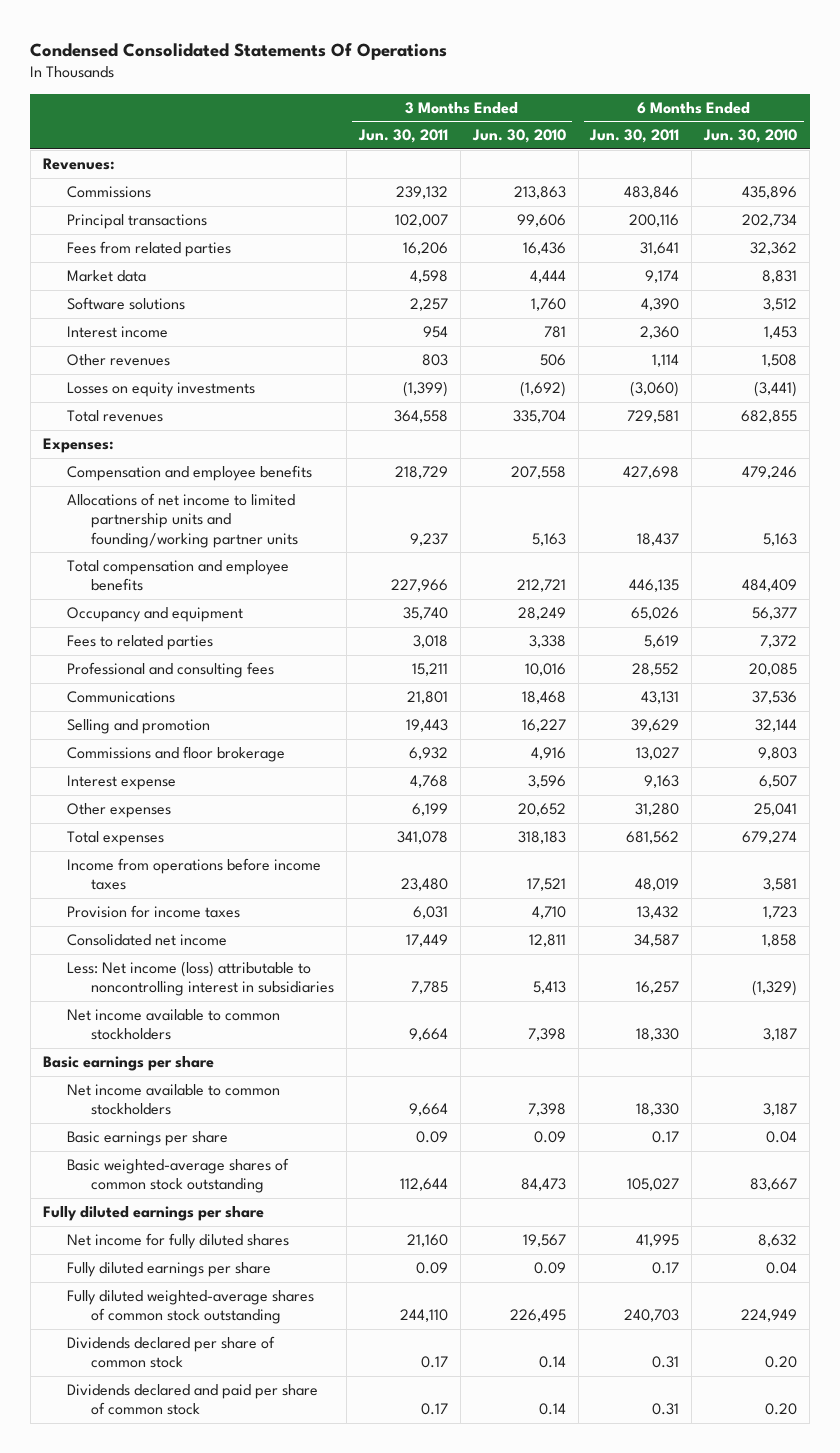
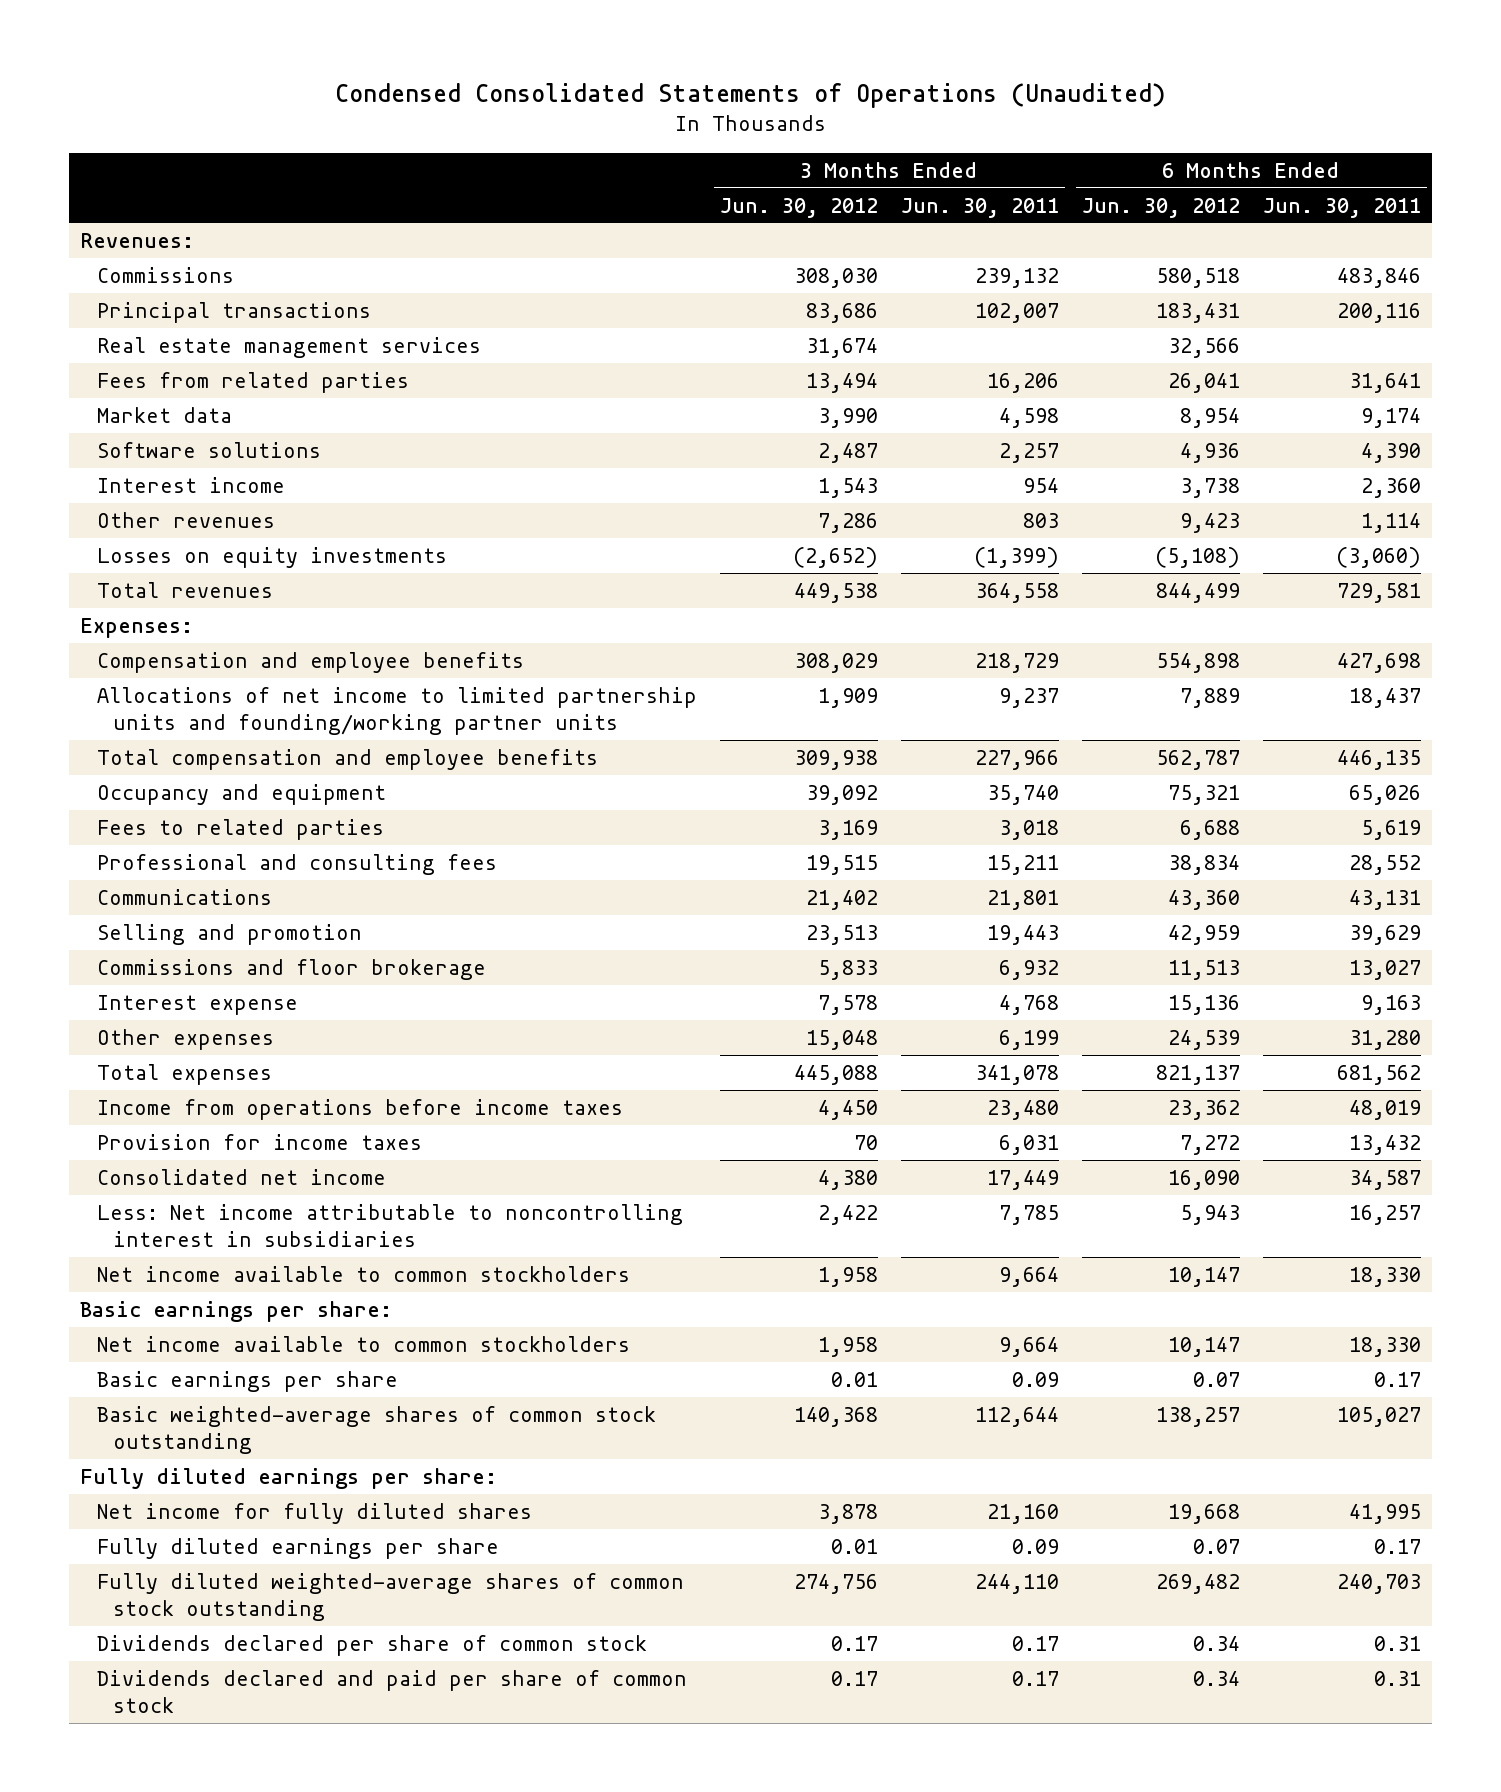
[30,42,448,60] Condensed Consolidated Statements Of Operations -> [334,83,1166,109] Condensed Consolidated Statements of Operations (Unaudited)
[471,129,566,144] Jun. 30, 2010 -> none
[703,129,798,144] Jun. 30, 2010 -> none
none -> [719,197,878,218] Jun. 30, 2012
none -> [1081,197,1240,218] Jun. 30, 2012
none -> [96,336,481,358] Real estate management services
[66,961,334,997] Less: Net income (loss) attributable to noncontrolling interest in subsidiaries -> [96,1203,683,1247] Less: Net income attributable to noncontrolling interest in subsidiaries
[42,1056,214,1072] Basic earnings per share -> [80,1300,393,1322] Basic earnings per share:
[42,1206,264,1222] Fully diluted earnings per share -> [80,1467,498,1489] Fully diluted earnings per share:

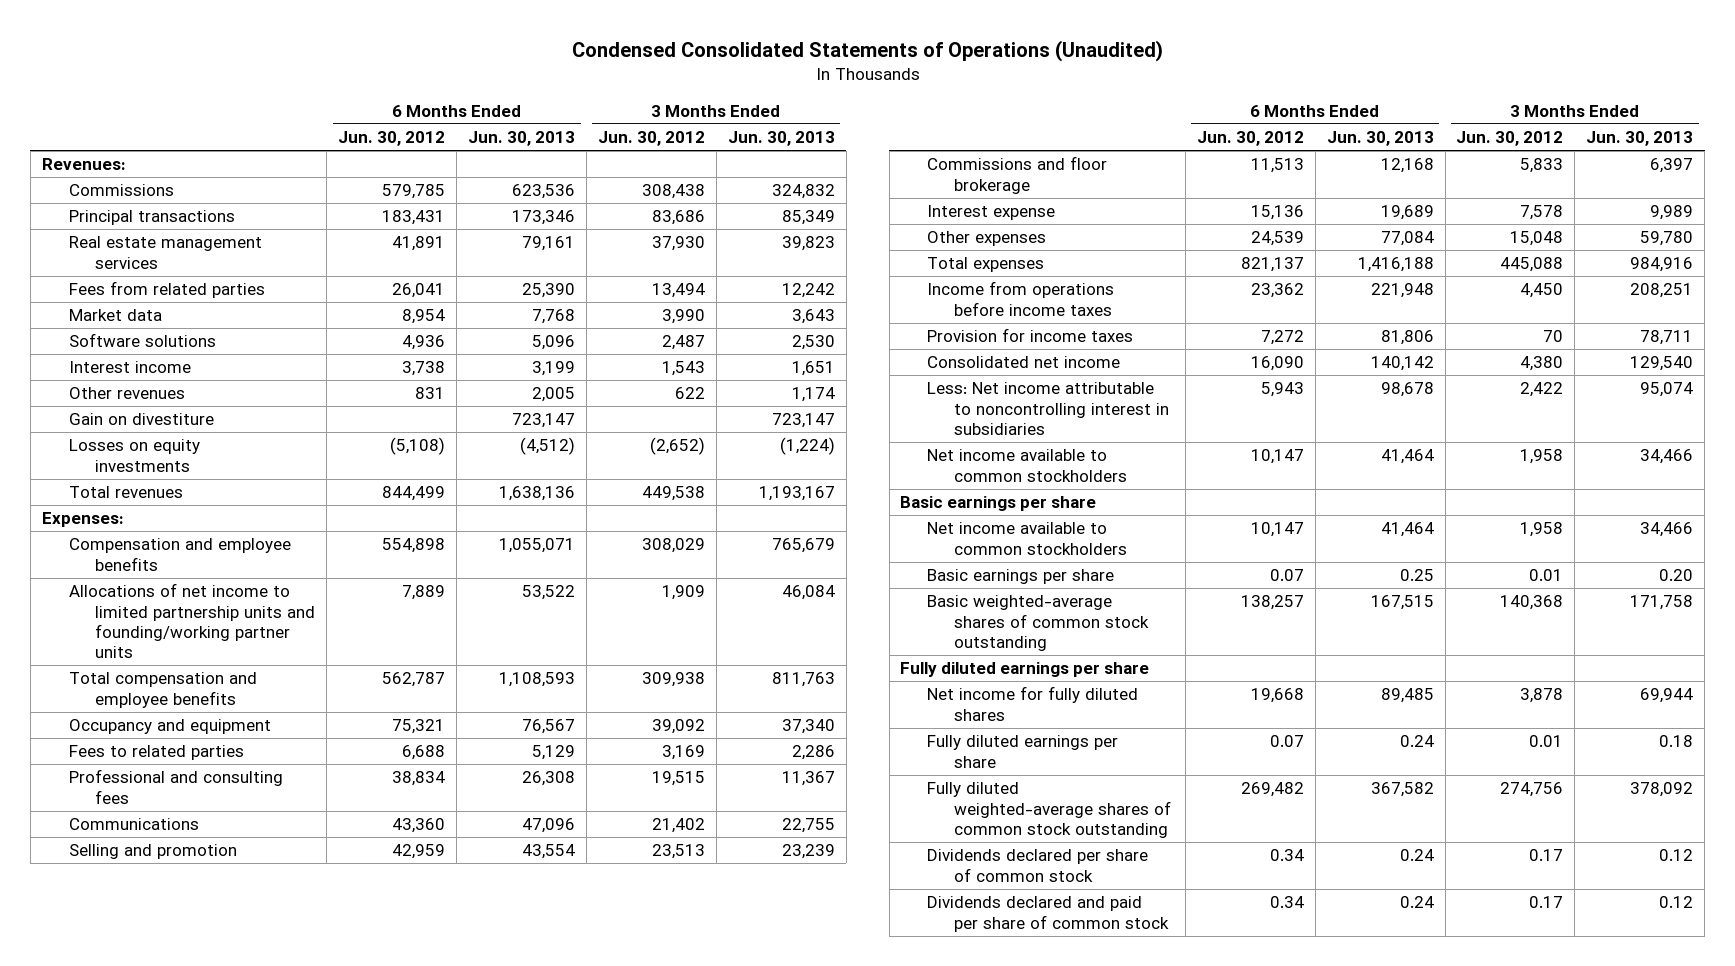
[900,197,1059,218] Jun. 30, 2011 -> none
[1262,197,1421,218] Jun. 30, 2011 -> none
none -> [468,131,576,147] Jun. 30, 2013
none -> [727,131,835,147] Jun. 30, 2013
[793,267,878,288] 308,030 -> [641,184,705,200] 308,438
[1155,267,1240,288] 580,518 -> [382,184,446,200] 579,785
[805,337,878,358] 31,674 -> [651,236,705,252] 37,930
[1167,337,1240,358] 32,566 -> [392,236,446,252] 41,891
[817,512,878,533] 7,286 -> [674,387,705,400] 622
[1179,512,1240,533] 9,423 -> [415,387,446,400] 831
none -> [68,413,214,426] Gain on divestiture
[80,1300,393,1322] Basic earnings per share: -> [900,496,1097,512] Basic earnings per share
[80,1467,498,1489] Fully diluted earnings per share: -> [900,662,1150,678] Fully diluted earnings per share

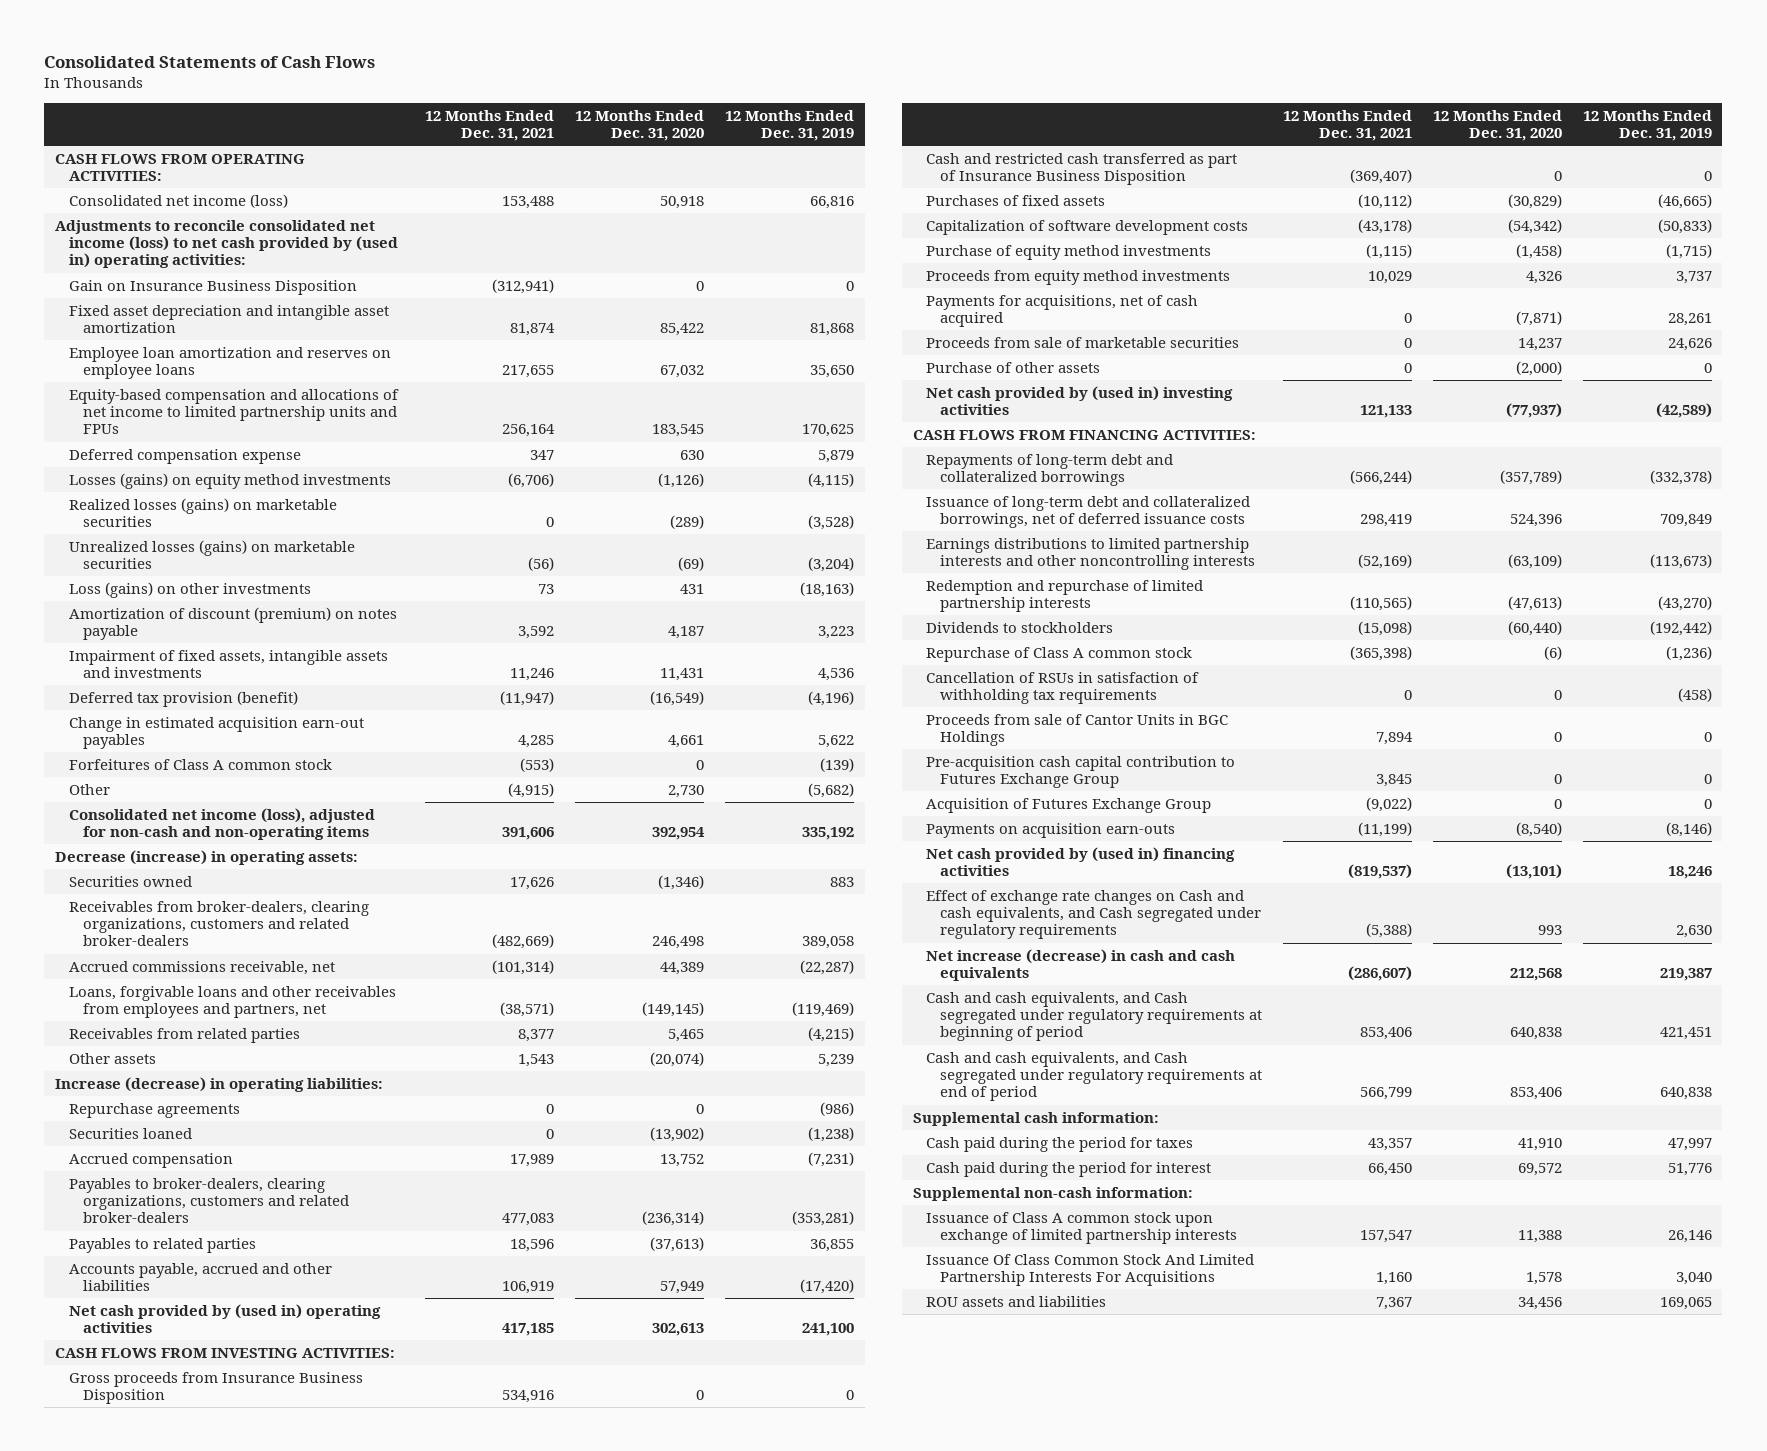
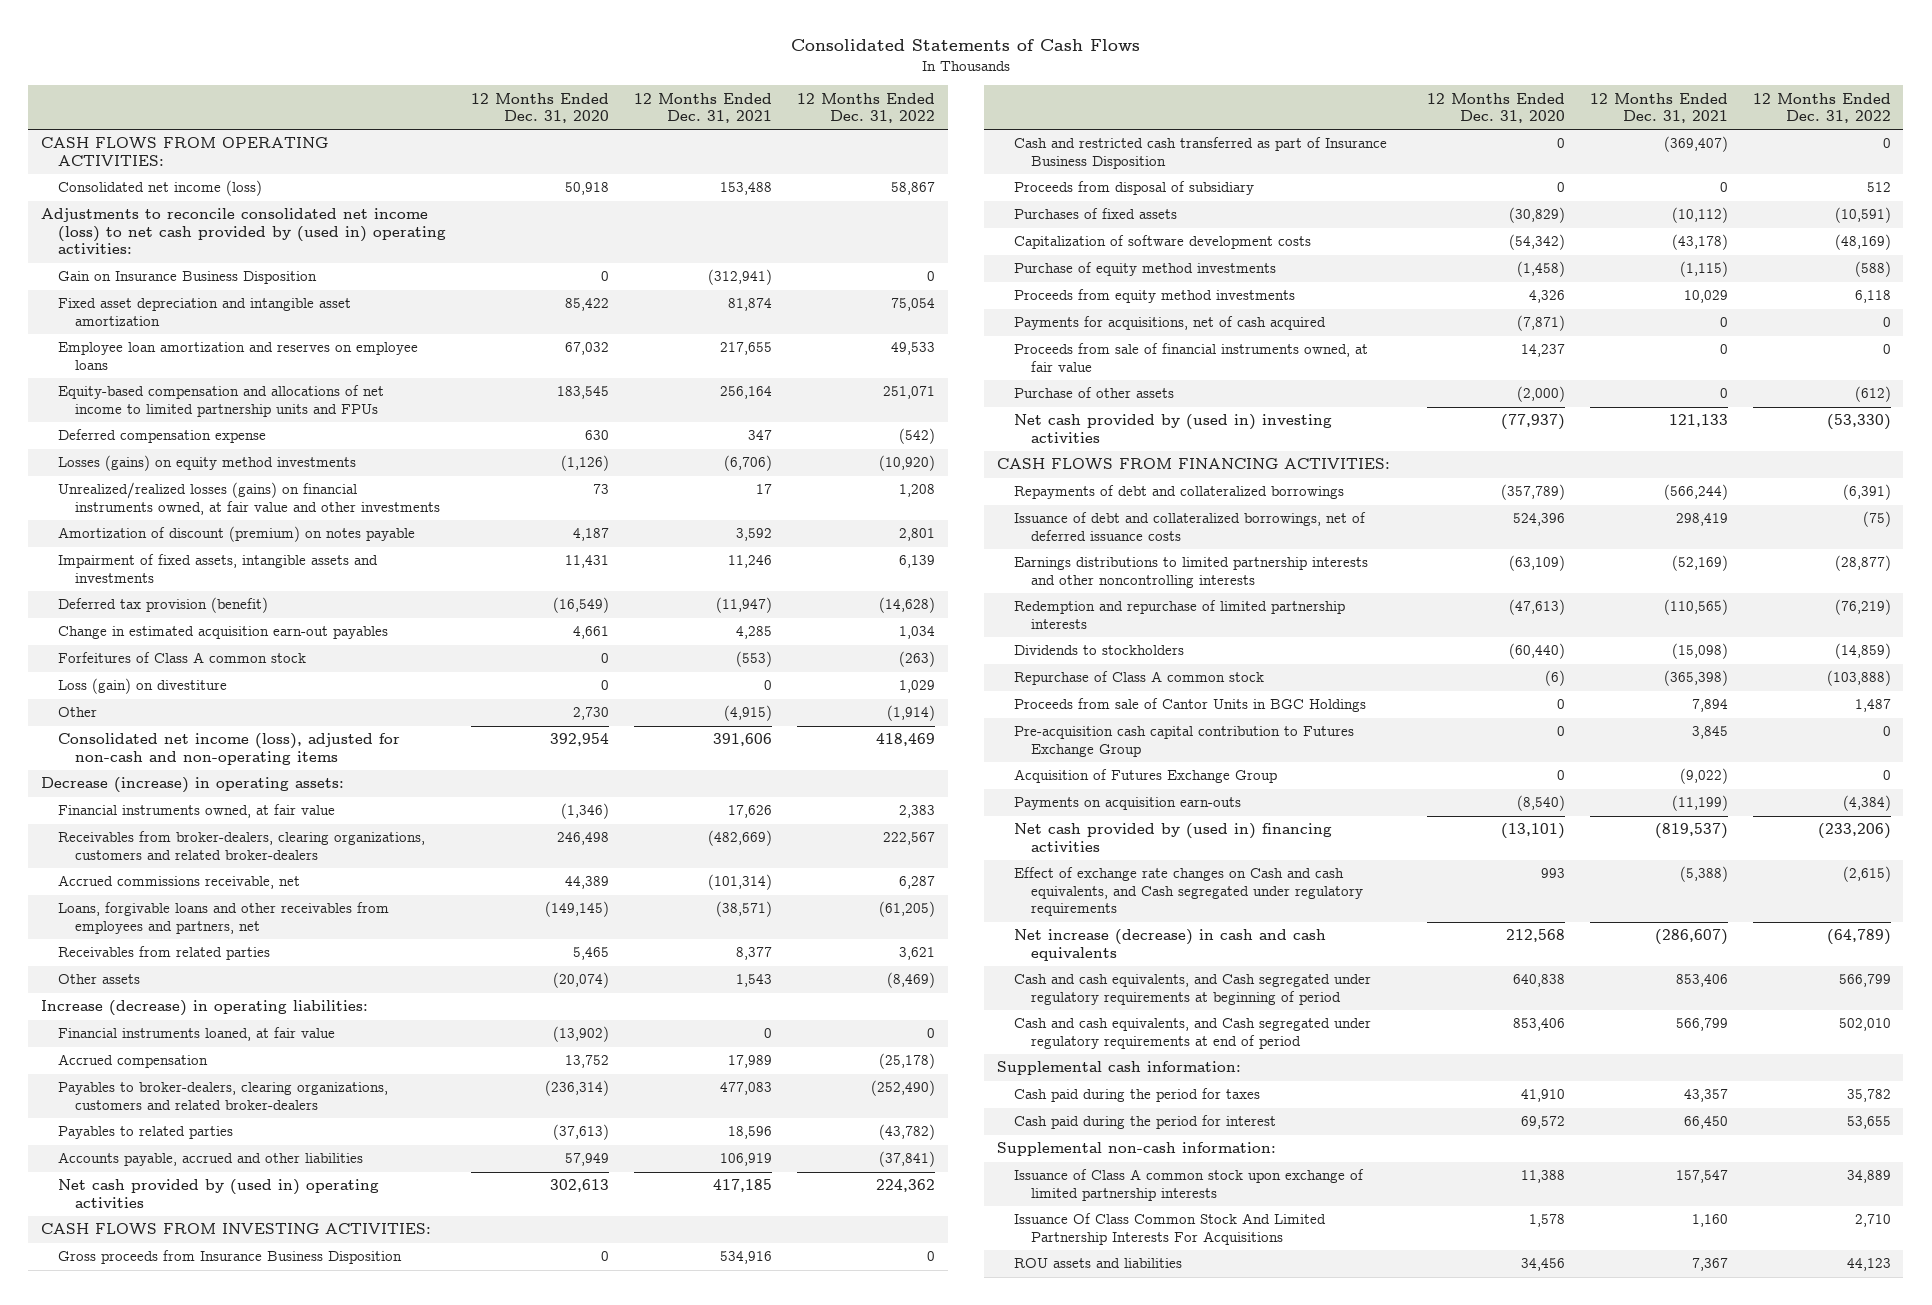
[725,109,855,141] 12 Months Ended Dec. 31, 2019 -> none
none -> [797,92,936,124] 12 Months Ended Dec. 31, 2022
[68,497,337,528] Realized losses (gains) on marketable securities -> none
[68,539,355,570] Unrealized losses (gains) on marketable securities -> none
[68,581,311,598] Loss (gains) on other investments -> [57,482,440,515] Unrealized/realized losses (gains) on financial instruments owned, at fair value and other investments
[538,583,555,594] 73 -> [756,484,773,495] 17
[680,583,705,594] 431 -> [592,484,609,495] 73
none -> [57,678,227,695] Loss (gain) on divestiture
[68,875,192,887] Securities owned -> [57,804,335,819] Financial instruments owned, at fair value
[68,1102,240,1118] Repurchase agreements -> none
[68,1127,192,1139] Securities loaned -> [57,1027,335,1042] Financial instruments loaned, at fair value
none -> [1013,181,1254,196] Proceeds from disposal of subsidiary
[926,336,1240,348] Proceeds from sale of marketable securities -> [1013,343,1368,372] Proceeds from sale of financial instruments owned, at fair value
[926,453,1174,487] Repayments of long-term debt and collateralized borrowings -> [1013,485,1344,500] Repayments of debt and collateralized borrowings
[926,495,1251,529] Issuance of long-term debt and collateralized borrowings, net of deferred issuance costs -> [1013,512,1366,541] Issuance of debt and collateralized borrowings, net of deferred issuance costs
[926,671,1200,705] Cancellation of RSUs in satisfaction of withholding tax requirements -> none

